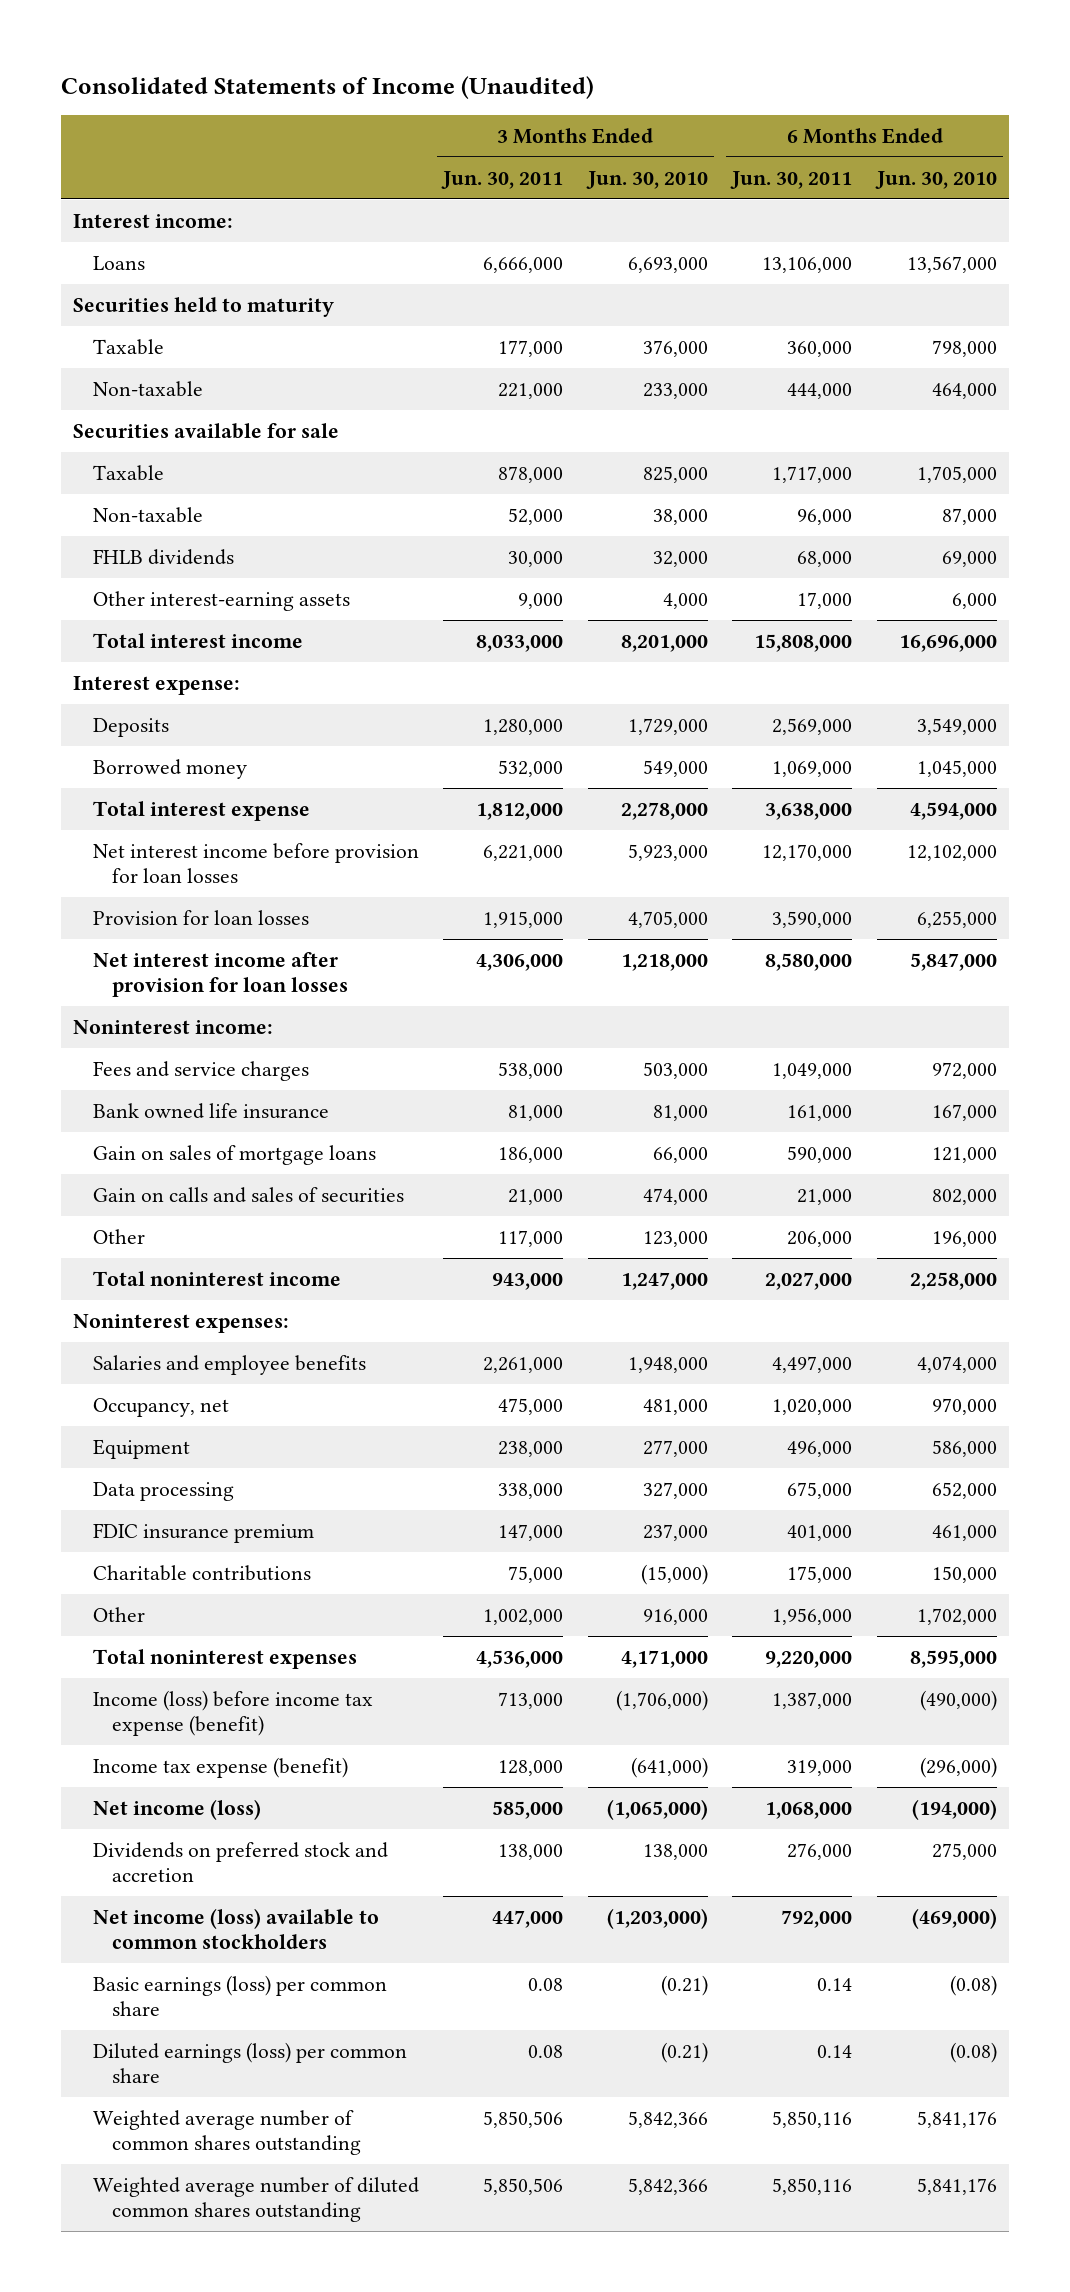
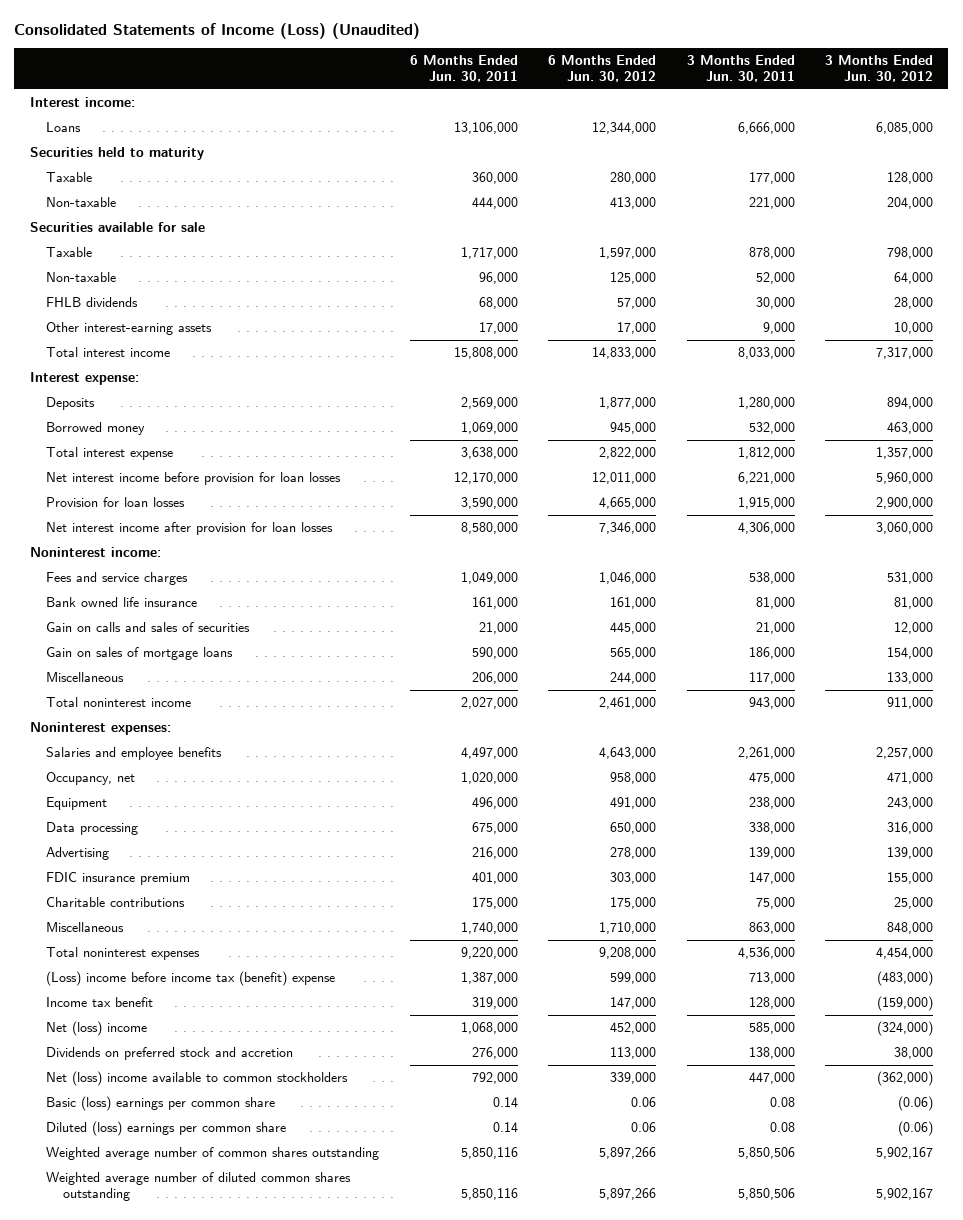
[60,75,594,99] Consolidated Statements of Income (Unaudited) -> [14,23,421,40] Consolidated Statements of Income (Loss) (Unaudited)
[585,170,708,189] Jun. 30, 2010 -> none
[875,170,998,189] Jun. 30, 2010 -> none
none -> [548,55,657,83] 6 Months Ended Jun. 30, 2012
none -> [825,55,934,83] 3 Months Ended Jun. 30, 2012
[92,1144,376,1165] Gain on sales of mortgage loans -> [46,646,234,660] Gain on sales of mortgage loans
[92,1228,145,1244] Other -> [46,671,125,682] Miscellaneous
none -> [46,846,110,860] Advertising
[92,1606,145,1622] Other -> none
none -> [46,921,125,932] Miscellaneous
[92,1689,373,1737] Income (loss) before income tax expense (benefit) -> [46,970,336,986] (Loss) income before income tax (benefit) expense
[92,1756,348,1778] Income tax expense (benefit) -> [46,996,154,1007] Income tax benefit
[92,1798,261,1820] Net income (loss) -> [46,1020,148,1036] Net (loss) income
[92,1907,379,1950] Net income (loss) available to common stockholders -> [46,1070,349,1086] Net (loss) income available to common stockholders
[92,1974,387,2017] Basic earnings (loss) per common share -> [46,1095,276,1111] Basic (loss) earnings per common share
[92,2041,407,2084] Diluted earnings (loss) per common share -> [46,1120,287,1136] Diluted (loss) earnings per common share

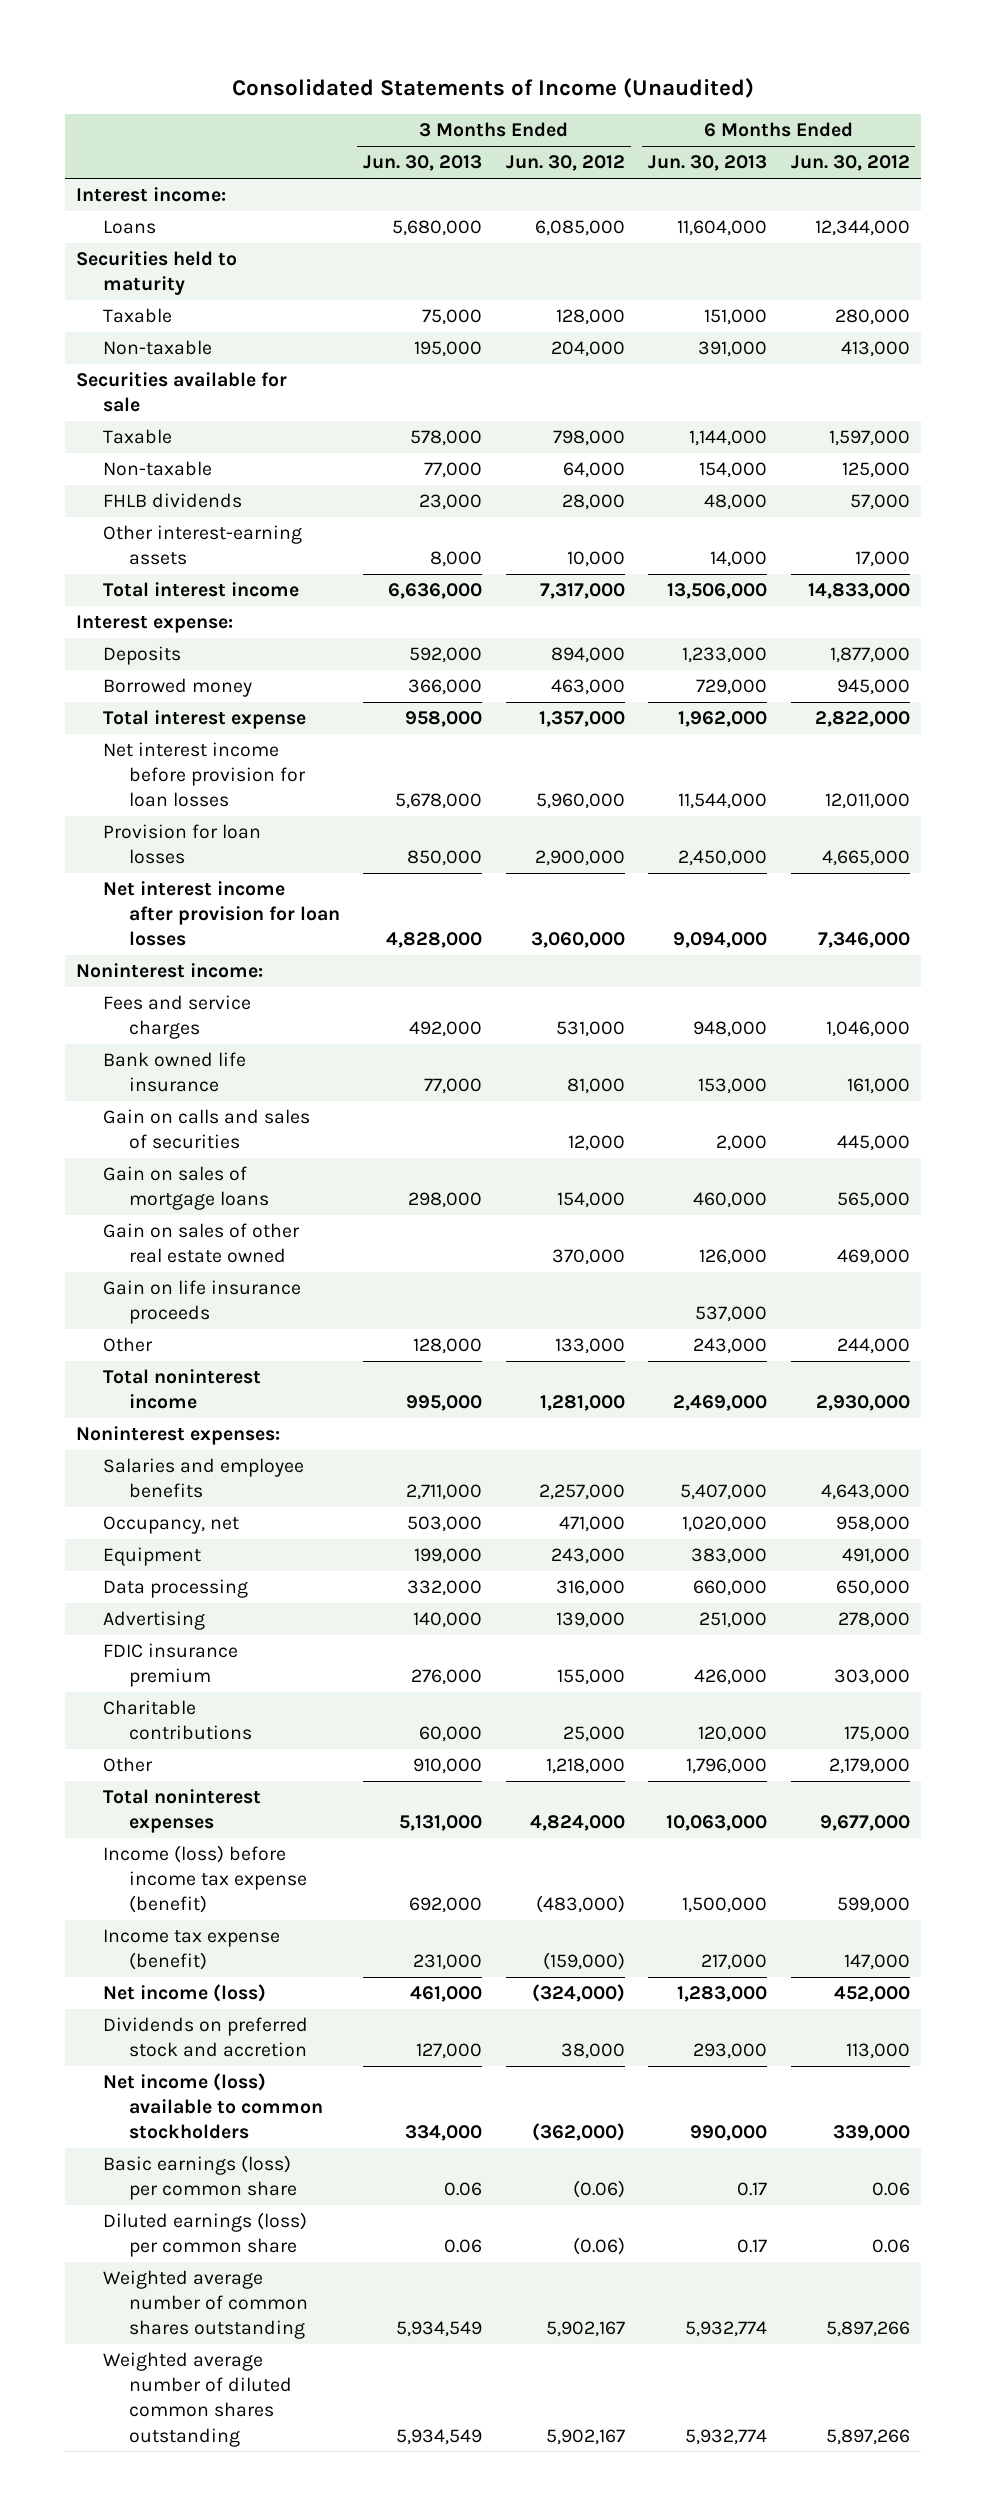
[14,23,421,40] Consolidated Statements of Income (Loss) (Unaudited) -> [231,77,754,98] Consolidated Statements of Income (Unaudited)
[409,55,518,83] 6 Months Ended Jun. 30, 2011 -> none
[686,55,795,83] 3 Months Ended Jun. 30, 2011 -> none
none -> [363,155,483,172] Jun. 30, 2013
none -> [648,155,768,172] Jun. 30, 2013
none -> [102,1223,300,1264] Gain on sales of other real estate owned
none -> [102,1280,301,1325] Gain on life insurance proceeds
[46,671,125,682] Miscellaneous -> [102,1337,153,1353] Other
[599,696,657,709] 2,461,000 -> [815,1395,910,1412] 2,930,000
[887,696,934,709] 911,000 -> [539,1395,625,1412] 1,281,000
[46,921,125,932] Miscellaneous -> none
none -> [102,1757,153,1773] Other
[599,946,657,959] 9,208,000 -> [819,1815,910,1832] 9,677,000
[876,946,934,959] 4,454,000 -> [529,1815,625,1832] 4,824,000
[46,970,336,986] (Loss) income before income tax (benefit) expense -> [102,1845,307,1914] Income (loss) before income tax expense (benefit)
[46,996,154,1007] Income tax benefit -> [102,1929,280,1971] Income tax expense (benefit)
[46,1020,148,1036] Net (loss) income -> [102,1984,266,2003] Net income (loss)
[46,1070,349,1086] Net (loss) income available to common stockholders -> [102,2073,323,2140] Net income (loss) available to common stockholders
[46,1095,276,1111] Basic (loss) earnings per common share -> [102,2155,297,2201] Basic earnings (loss) per common share
[46,1120,287,1136] Diluted (loss) earnings per common share -> [102,2212,307,2258] Diluted earnings (loss) per common share

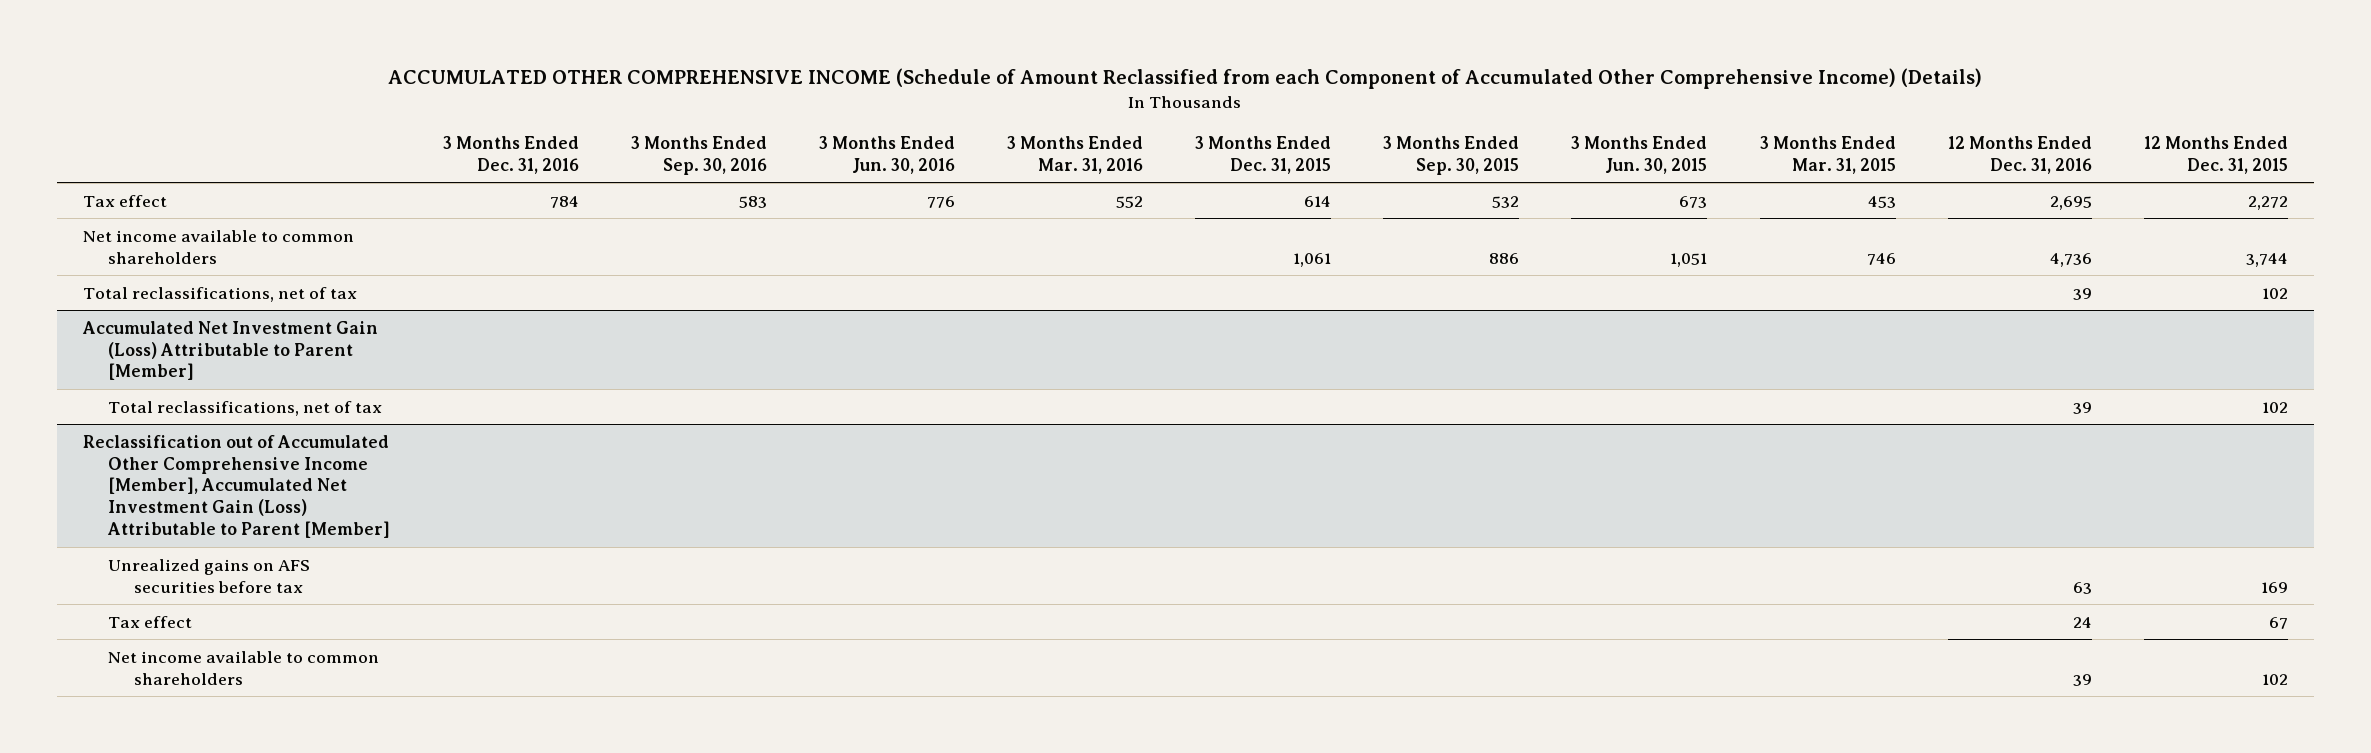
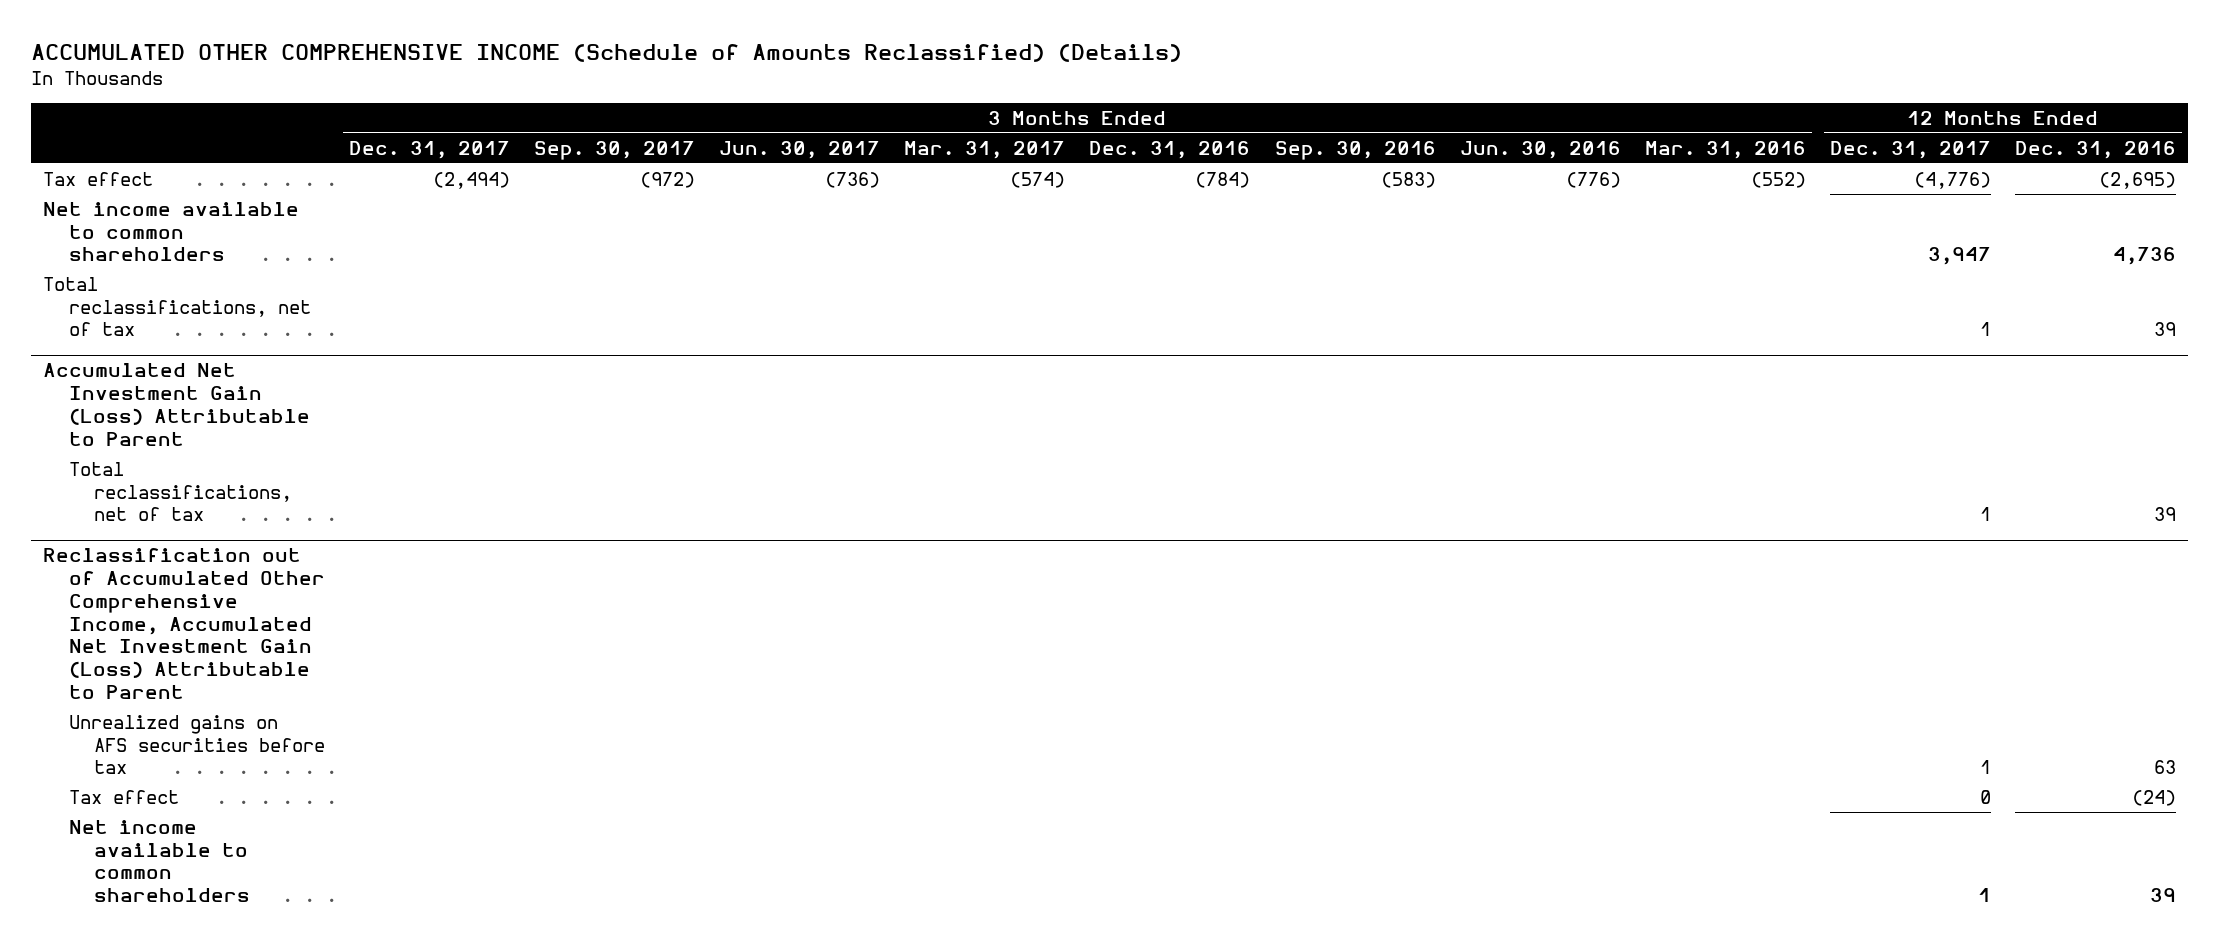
[388,68,1983,90] ACCUMULATED OTHER COMPREHENSIVE INCOME (Schedule of Amount Reclassified from each Component of Accumulated Other Comprehensive Income) (Details) -> [31,43,1183,62] ACCUMULATED OTHER COMPREHENSIVE INCOME (Schedule of Amounts Reclassified) (Details)
[1195,135,1332,174] 3 Months Ended Dec. 31, 2015 -> none
[1383,135,1520,175] 3 Months Ended Sep. 30, 2015 -> none
[1571,135,1708,174] 3 Months Ended Jun. 30, 2015 -> none
[1759,135,1896,174] 3 Months Ended Mar. 31, 2015 -> none
[2143,135,2288,174] 12 Months Ended Dec. 31, 2015 -> none
none -> [348,140,510,159] Dec. 31, 2017
none -> [534,140,696,160] Sep. 30, 2017
none -> [719,140,881,159] Jun. 30, 2017
none -> [904,140,1066,159] Mar. 31, 2017
none -> [1829,140,1991,159] Dec. 31, 2017
[549,195,579,208] 784 -> [1195,171,1251,188] (784)
[738,195,767,208] 583 -> [1380,171,1436,188] (583)
[926,195,955,208] 776 -> [1565,171,1621,188] (776)
[1116,195,1144,208] 552 -> [1750,171,1806,188] (552)
[2049,195,2092,210] 2,695 -> [2099,171,2177,189] (2,695)
[82,320,379,381] Accumulated Net Investment Gain (Loss) Attributable to Parent [Member] -> [43,363,310,446] Accumulated Net Investment Gain (Loss) Attributable to Parent
[83,434,391,539] Reclassification out of Accumulated Other Comprehensive Income [Member], Accumulated Net Investment Gain (Loss) Attributable to Parent [Member] -> [43,548,325,699] Reclassification out of Accumulated Other Comprehensive Income, Accumulated Net Investment Gain (Loss) Attributable to Parent
[2072,616,2092,628] 24 -> [2132,789,2177,806] (24)

